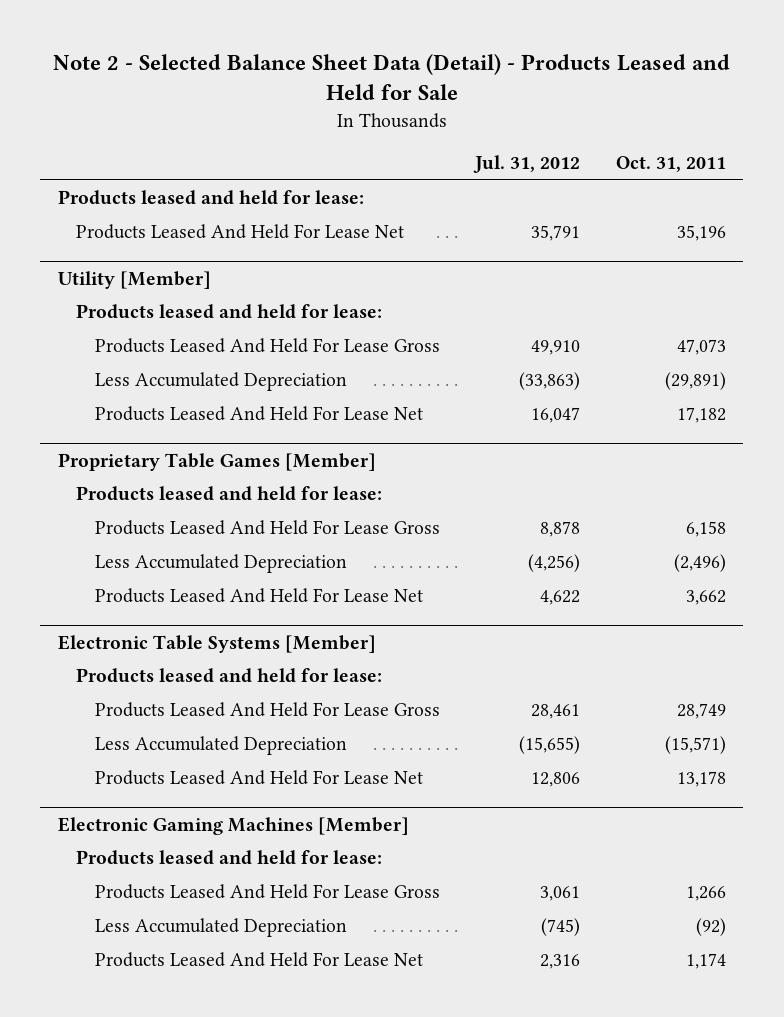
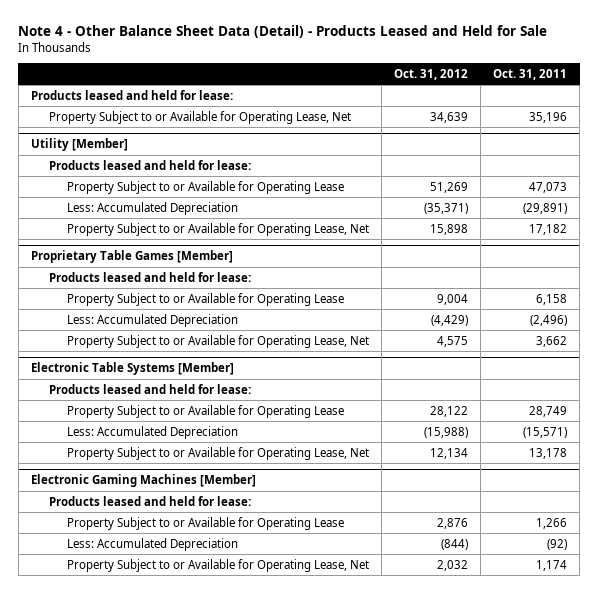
[52,54,730,101] Note 2 - Selected Balance Sheet Data (Detail) - Products Leased and Held for Sale -> [18,25,548,39] Note 4 - Other Balance Sheet Data (Detail) - Products Leased and Held for Sale
[473,155,581,174] Jul. 31, 2012 -> none
none -> [394,68,469,80] Oct. 31, 2012
[76,224,405,240] Products Leased And Held For Lease Net -> [49,110,352,124] Property Subject to or Available for Operating Lease, Net
[94,338,440,354] Products Leased And Held For Lease Gross -> [67,180,345,194] Property Subject to or Available for Operating Lease
[94,372,347,392] Less Accumulated Depreciation -> [67,201,239,215] Less: Accumulated Depreciation
[94,406,423,422] Products Leased And Held For Lease Net -> [67,222,370,236] Property Subject to or Available for Operating Lease, Net
[94,520,440,536] Products Leased And Held For Lease Gross -> [67,292,345,306] Property Subject to or Available for Operating Lease
[94,554,347,574] Less Accumulated Depreciation -> [67,313,239,327] Less: Accumulated Depreciation
[94,588,423,604] Products Leased And Held For Lease Net -> [67,334,370,348] Property Subject to or Available for Operating Lease, Net
[94,702,440,718] Products Leased And Held For Lease Gross -> [67,404,345,418] Property Subject to or Available for Operating Lease
[94,736,347,756] Less Accumulated Depreciation -> [67,425,239,439] Less: Accumulated Depreciation
[94,770,423,786] Products Leased And Held For Lease Net -> [67,446,370,460] Property Subject to or Available for Operating Lease, Net
[94,884,440,900] Products Leased And Held For Lease Gross -> [67,516,345,530] Property Subject to or Available for Operating Lease
[94,918,347,938] Less Accumulated Depreciation -> [67,537,239,551] Less: Accumulated Depreciation
[94,952,423,968] Products Leased And Held For Lease Net -> [67,558,370,572] Property Subject to or Available for Operating Lease, Net

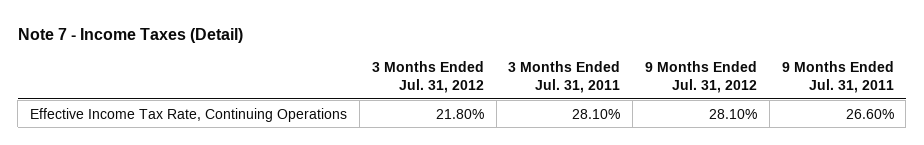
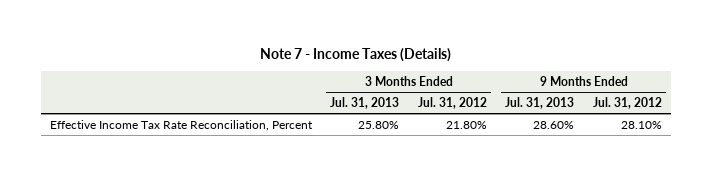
[17,27,243,43] Note 7 - Income Taxes (Detail) -> [259,48,451,63] Note 7 - Income Taxes (Details)
[508,61,621,93] 3 Months Ended Jul. 31, 2011 -> none
[781,61,894,93] 9 Months Ended Jul. 31, 2011 -> none
none -> [330,96,400,109] Jul. 31, 2013
none -> [505,96,575,109] Jul. 31, 2013
[30,107,348,122] Effective Income Tax Rate, Continuing Operations -> [49,119,313,131] Effective Income Tax Rate Reconciliation, Percent

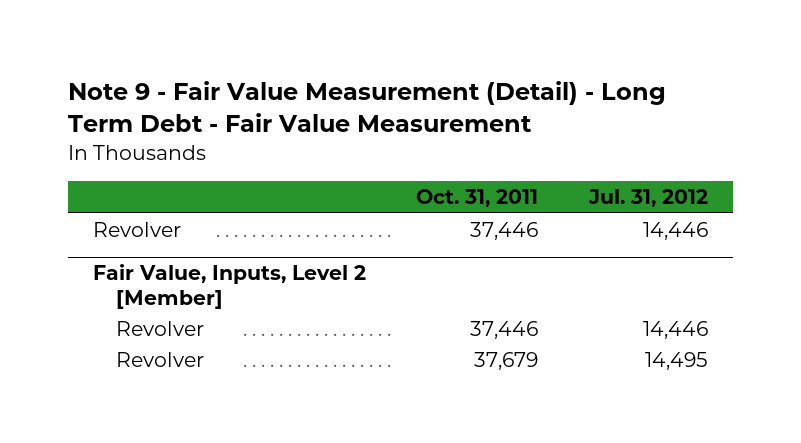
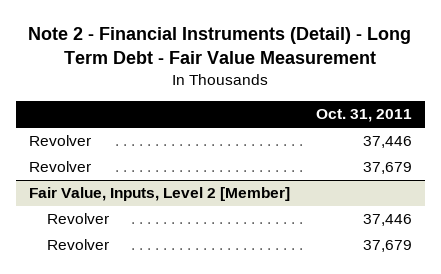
[68,81,667,133] Note 9 - Fair Value Measurement (Detail) - Long Term Debt - Fair Value Measurement -> [28,27,412,65] Note 2 - Financial Instruments (Detail) - Long Term Debt - Fair Value Measurement
[587,189,708,208] Jul. 31, 2012 -> none
none -> [28,161,91,173] Revolver

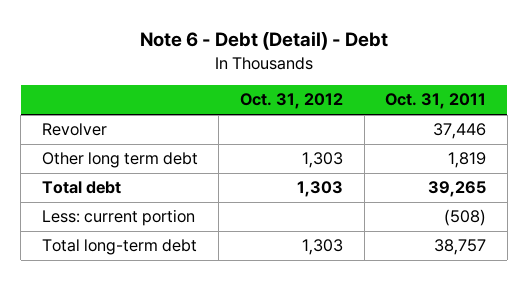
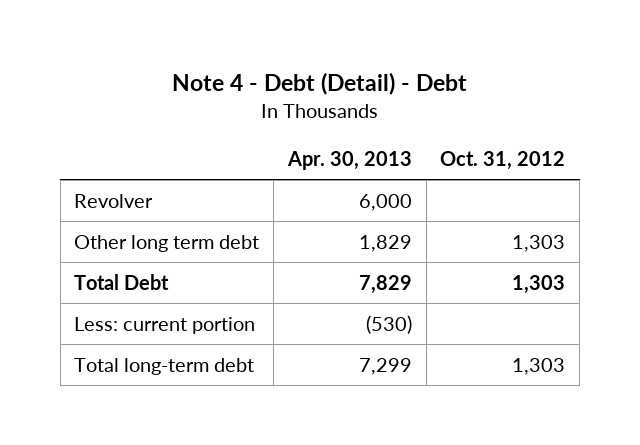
[140,31,389,51] Note 6 - Debt (Detail) - Debt -> [171,72,467,96] Note 4 - Debt (Detail) - Debt
[385,93,487,110] Oct. 31, 2011 -> none
none -> [286,151,412,171] Apr. 30, 2013
[41,181,121,195] Total debt -> [74,273,170,290] Total Debt

